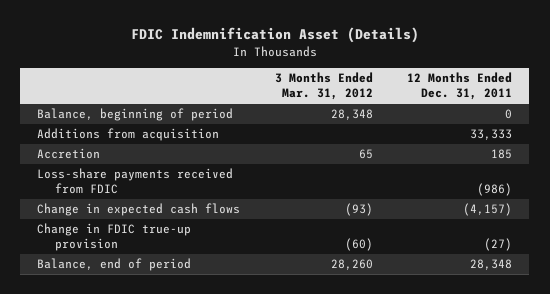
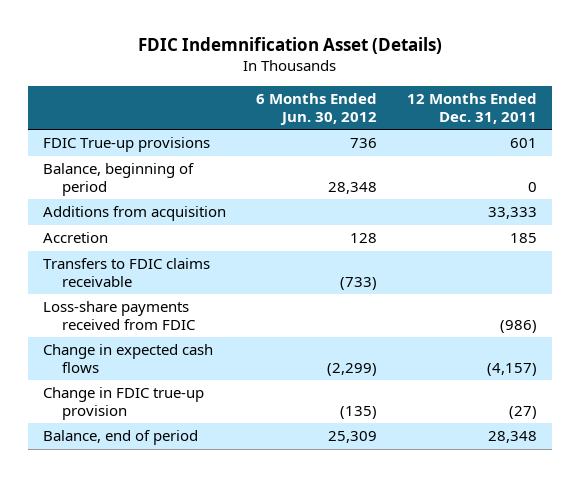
[274,72,373,101] 3 Months Ended Mar. 31, 2012 -> none
none -> [256,93,378,125] 6 Months Ended Jun. 30, 2012
none -> [42,137,210,153] FDIC True-up provisions
none -> [42,258,210,287] Transfers to FDIC claims receivable

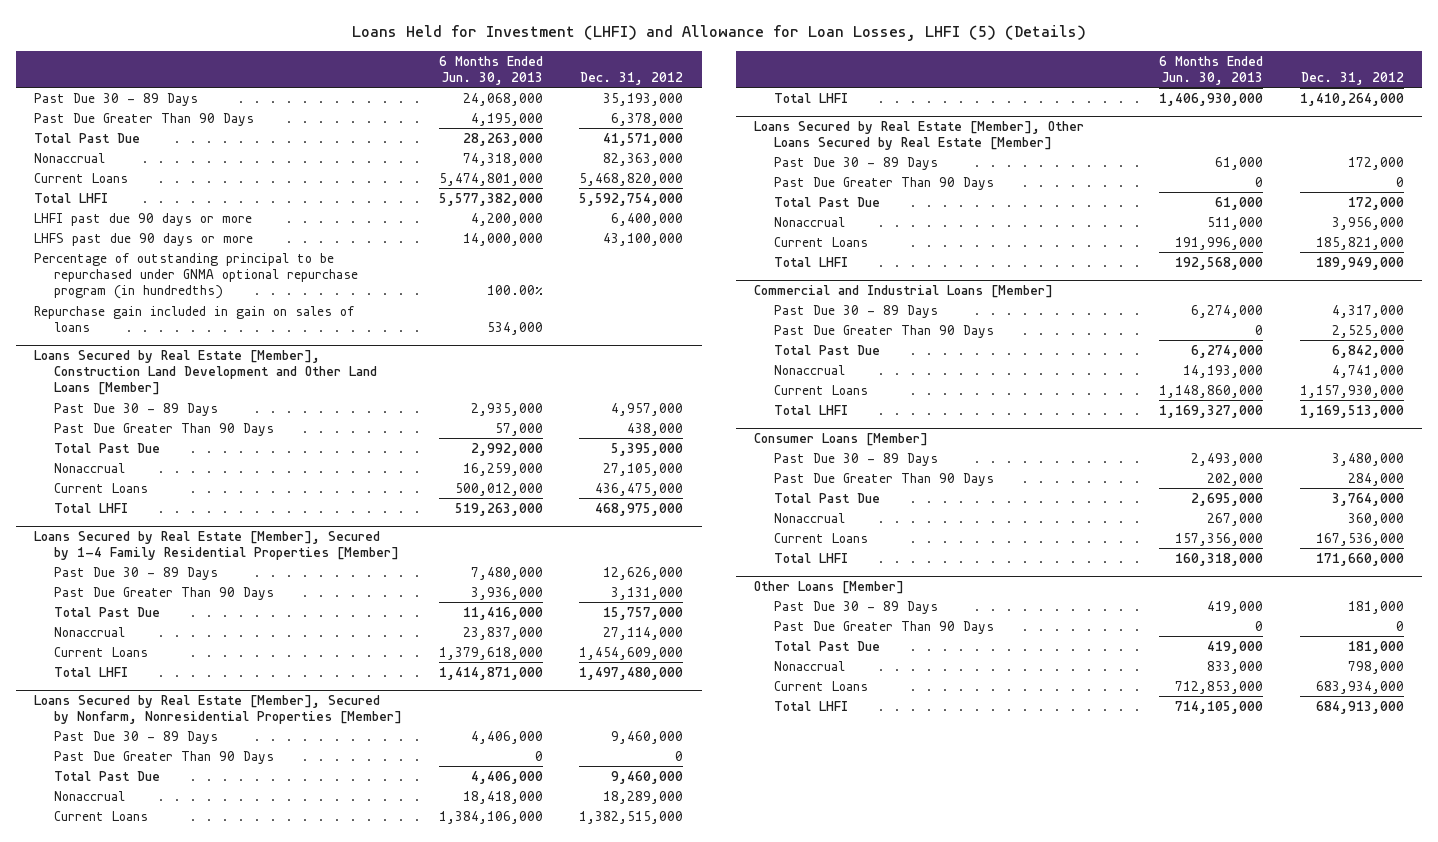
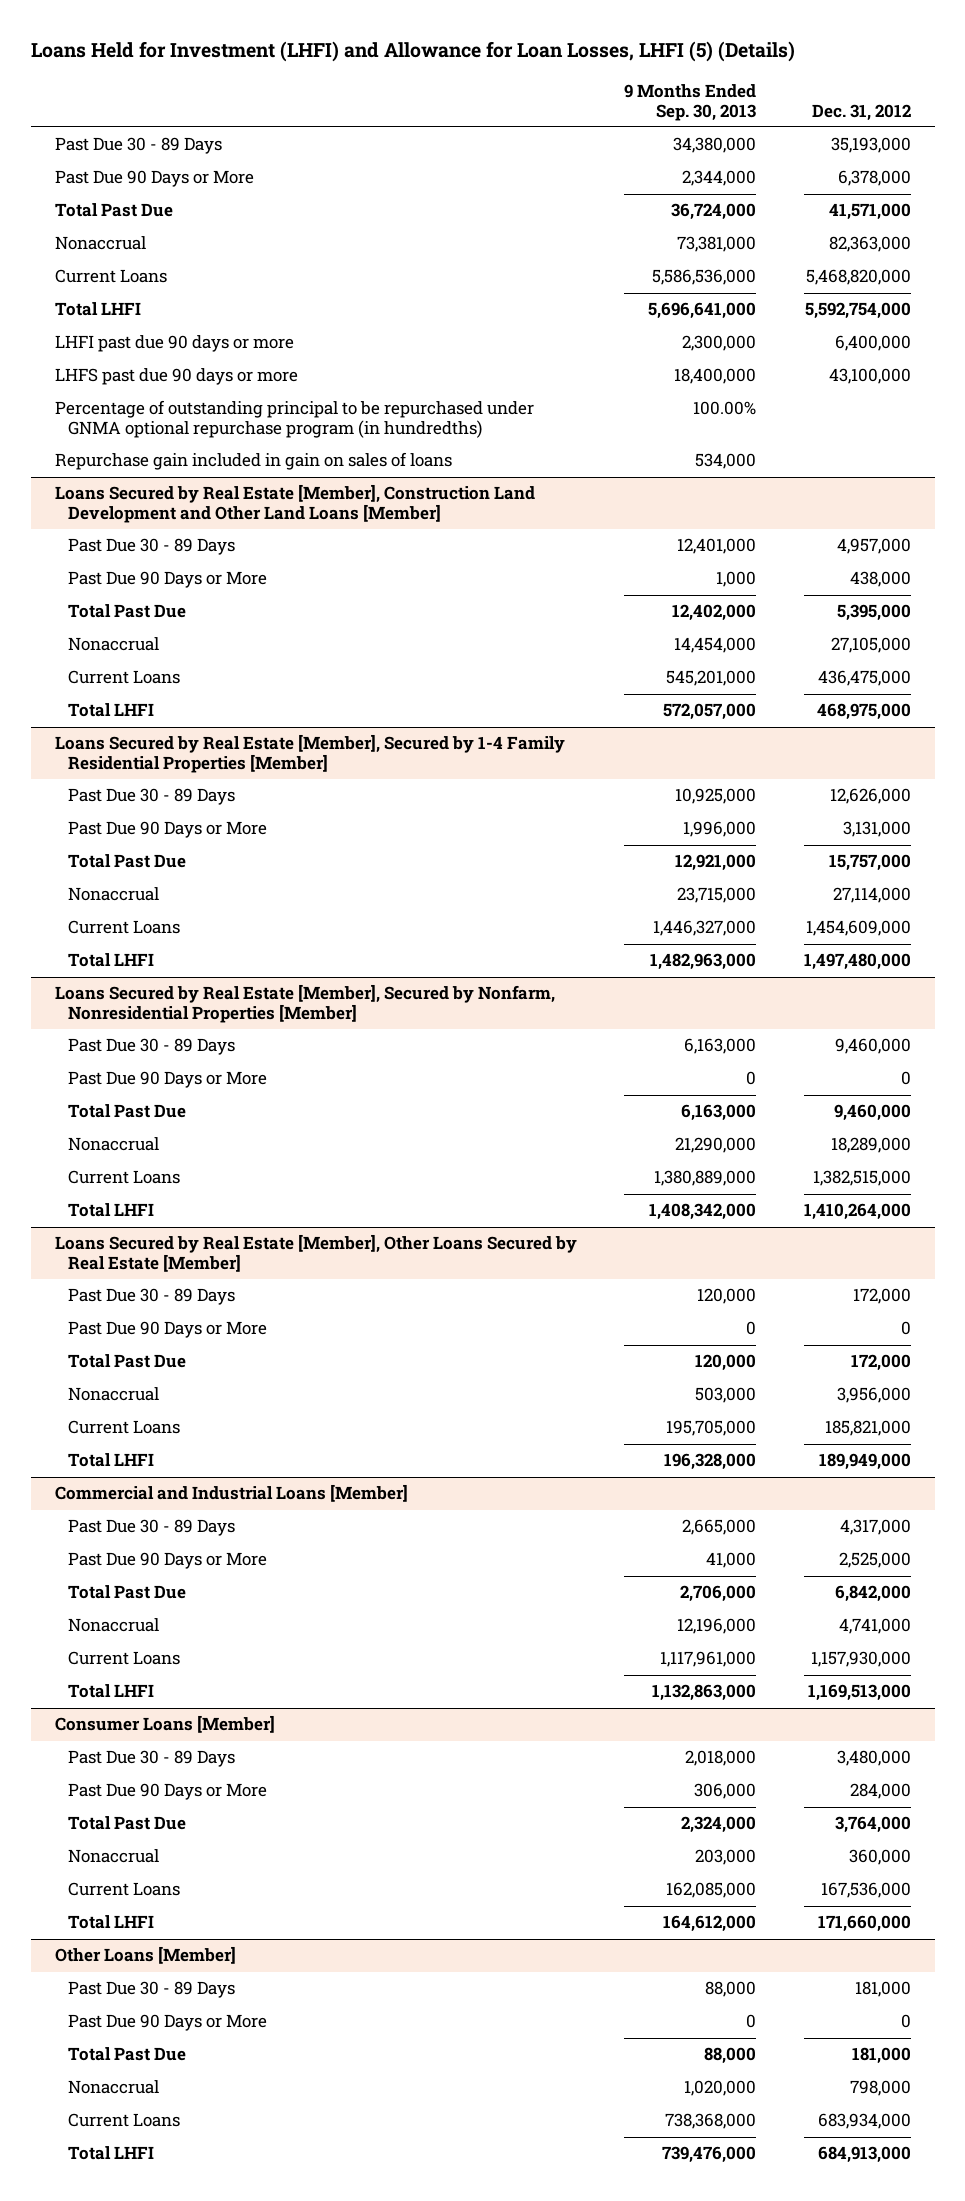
[438,55,543,85] 6 Months Ended Jun. 30, 2013 -> none
none -> [624,83,757,121] 9 Months Ended Sep. 30, 2013
[34,112,255,126] Past Due Greater Than 90 Days -> [54,170,254,188] Past Due 90 Days or More
[54,422,275,436] Past Due Greater Than 90 Days -> [67,571,267,589] Past Due 90 Days or More
[54,586,275,600] Past Due Greater Than 90 Days -> [67,821,267,839] Past Due 90 Days or More
[54,750,275,764] Past Due Greater Than 90 Days -> [67,1071,267,1089] Past Due 90 Days or More
[774,176,995,190] Past Due Greater Than 90 Days -> [67,1321,267,1339] Past Due 90 Days or More
[774,324,995,338] Past Due Greater Than 90 Days -> [67,1552,267,1570] Past Due 90 Days or More
[774,472,995,486] Past Due Greater Than 90 Days -> [67,1783,267,1801] Past Due 90 Days or More
[774,620,995,634] Past Due Greater Than 90 Days -> [67,2014,267,2032] Past Due 90 Days or More

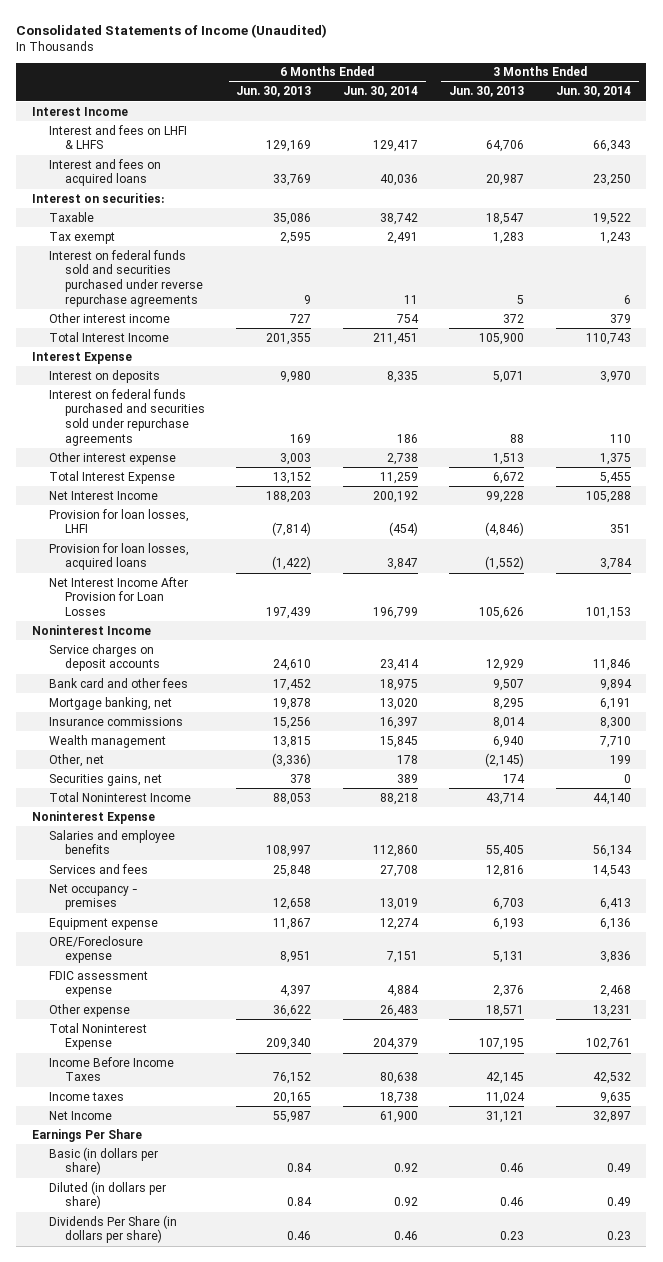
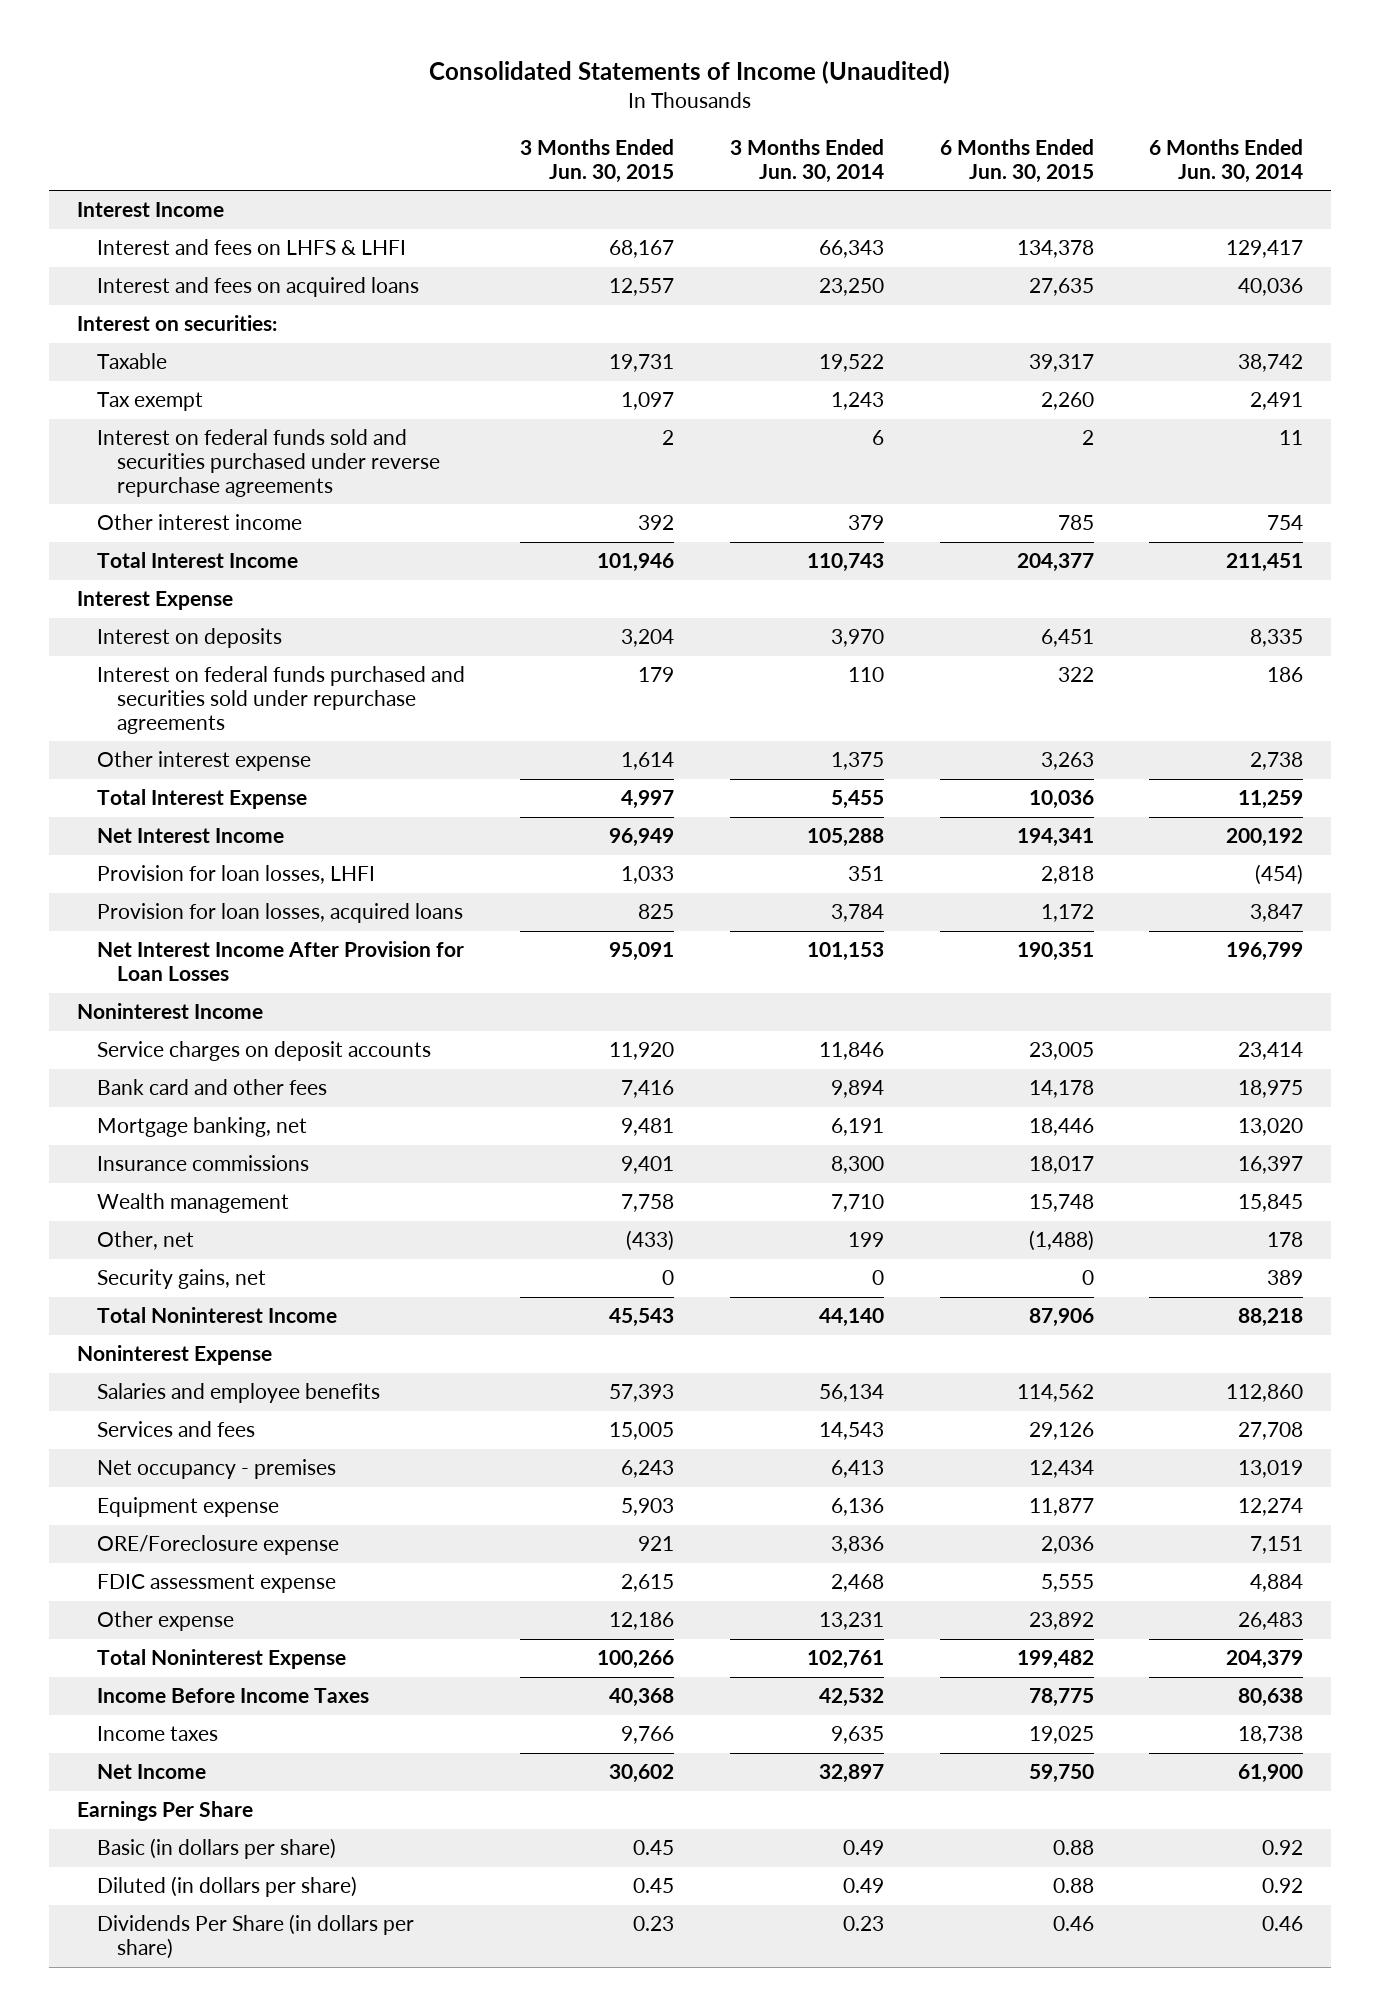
[236,86,312,98] Jun. 30, 2013 -> none
[449,86,525,98] Jun. 30, 2013 -> none
none -> [520,138,675,183] 3 Months Ended Jun. 30, 2015
none -> [939,138,1094,183] 6 Months Ended Jun. 30, 2015
[48,124,187,150] Interest and fees on LHFI & LHFS -> [96,239,406,256] Interest and fees on LHFS & LHFI
[48,773,162,786] Securities gains, net -> [96,1269,266,1290] Security gains, net

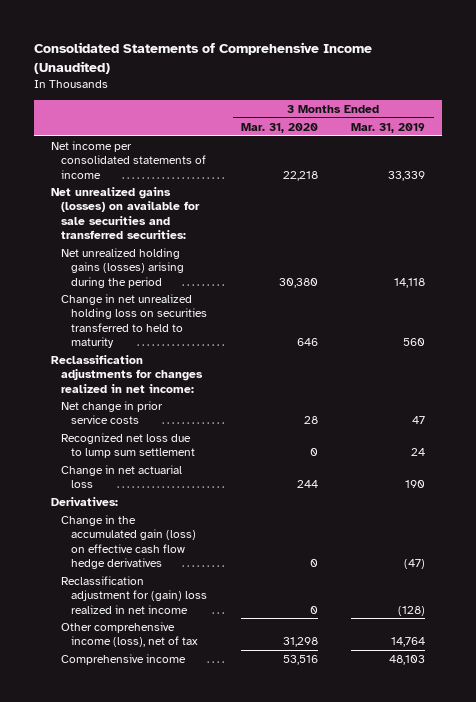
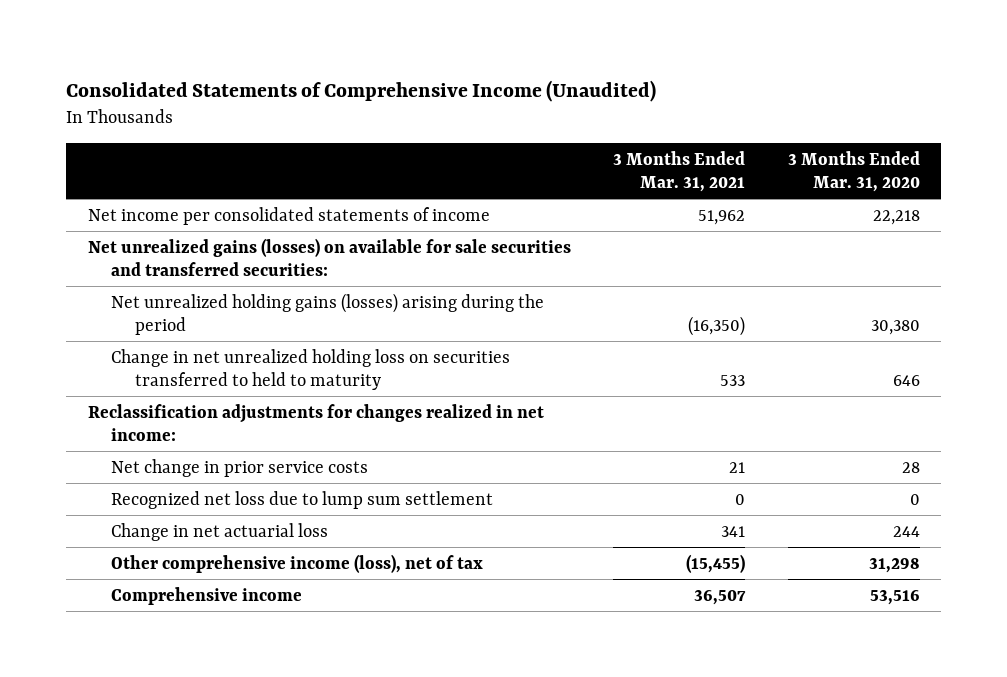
[351,122,426,133] Mar. 31, 2019 -> none
none -> [613,150,746,192] 3 Months Ended Mar. 31, 2021
[50,496,118,506] Derivatives: -> none
[61,514,197,569] Change in the accumulated gain (loss) on effective cash flow hedge derivatives -> none
[61,575,208,614] Reclassification adjustment for (gain) loss realized in net income -> none

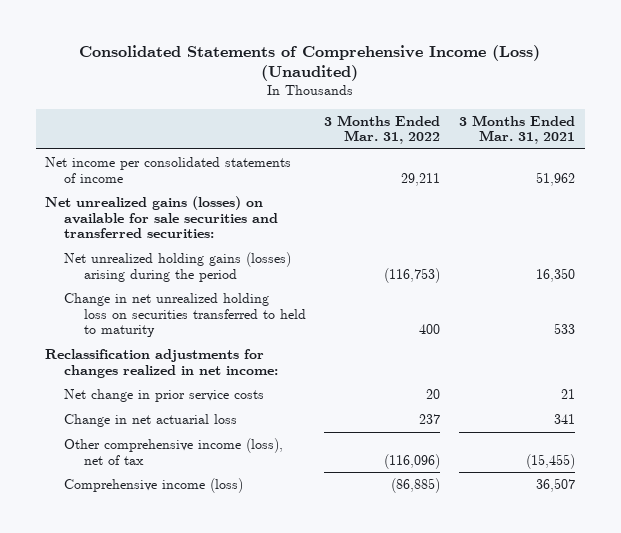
[66,79,657,102] Consolidated Statements of Comprehensive Income (Unaudited) -> [79,44,541,82] Consolidated Statements of Comprehensive Income (Loss) (Unaudited)
[787,150,920,192] 3 Months Ended Mar. 31, 2020 -> none
none -> [324,114,441,145] 3 Months Ended Mar. 31, 2022
[688,315,746,336] (16,350) -> [536,267,576,282] 16,350
[111,490,494,509] Recognized net loss due to lump sum settlement -> none
[111,586,303,605] Comprehensive income -> [64,478,244,494] Comprehensive income (loss)

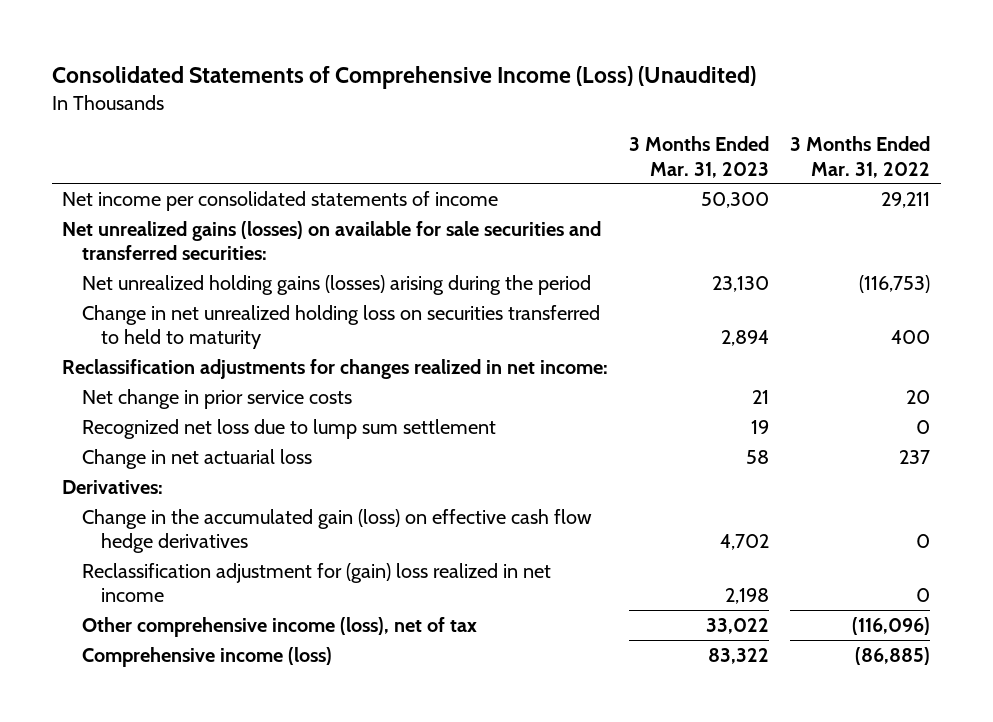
[459,114,576,145] 3 Months Ended Mar. 31, 2021 -> none
none -> [629,136,770,178] 3 Months Ended Mar. 31, 2023
none -> [81,418,496,439] Recognized net loss due to lump sum settlement
none -> [62,479,164,494] Derivatives:
none -> [81,508,592,554] Change in the accumulated gain (loss) on effective cash flow hedge derivatives
none -> [81,562,551,603] Reclassification adjustment for (gain) loss realized in net income

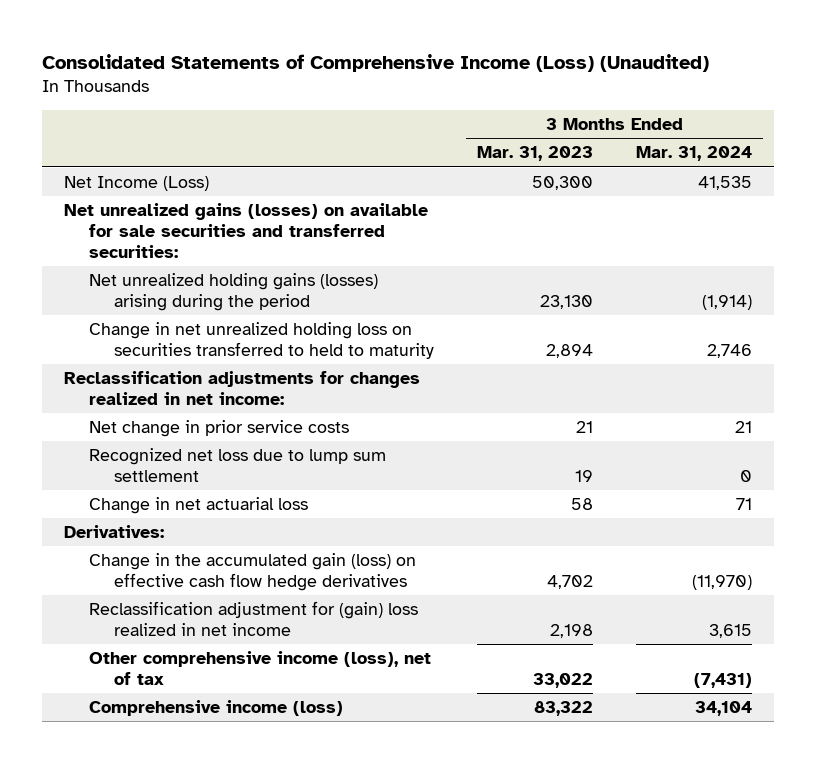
[790,136,931,178] 3 Months Ended Mar. 31, 2022 -> none
none -> [636,146,753,162] Mar. 31, 2024
[62,190,499,211] Net income per consolidated statements of income -> [63,176,209,192] Net Income (Loss)

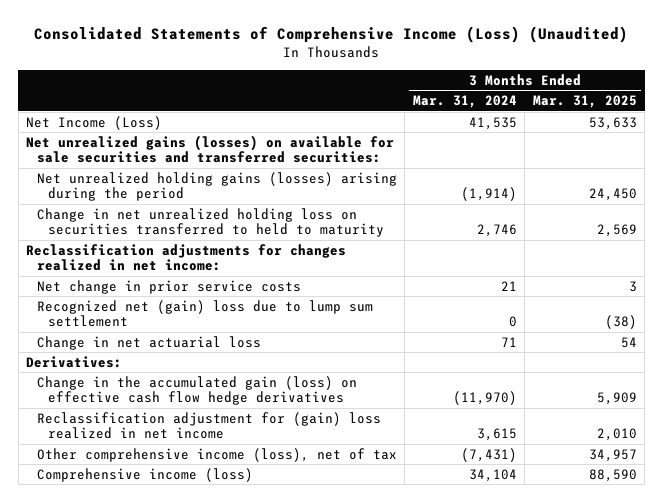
[477,146,594,162] Mar. 31, 2023 -> none
none -> [532,95,637,109] Mar. 31, 2025
[88,448,386,482] Recognized net loss due to lump sum settlement -> [37,299,374,328] Recognized net (gain) loss due to lump sum settlement

